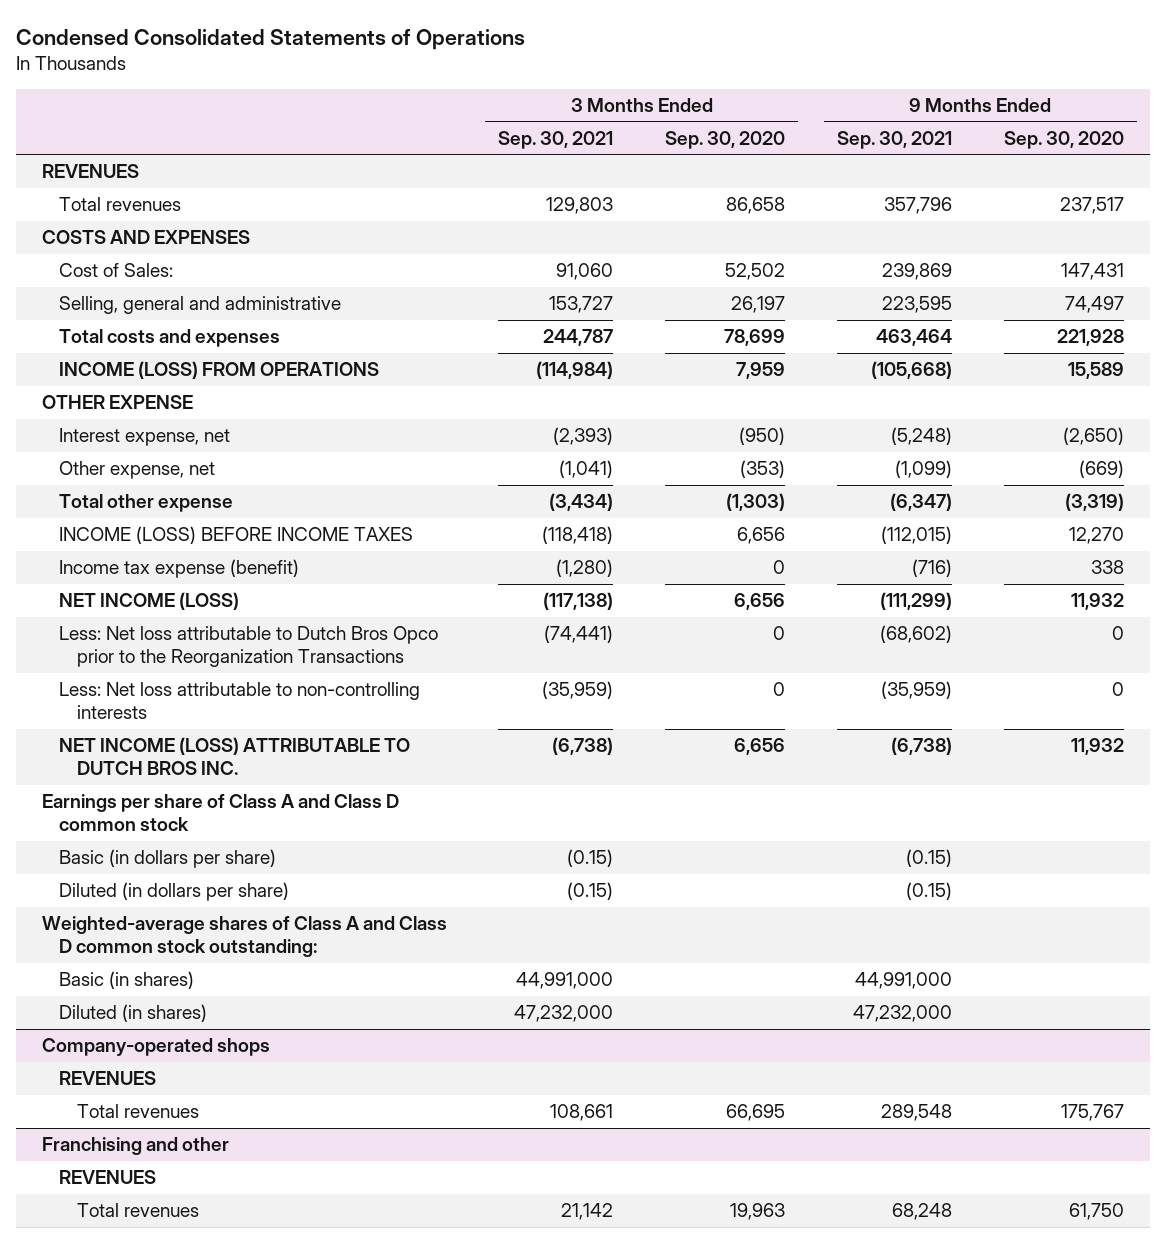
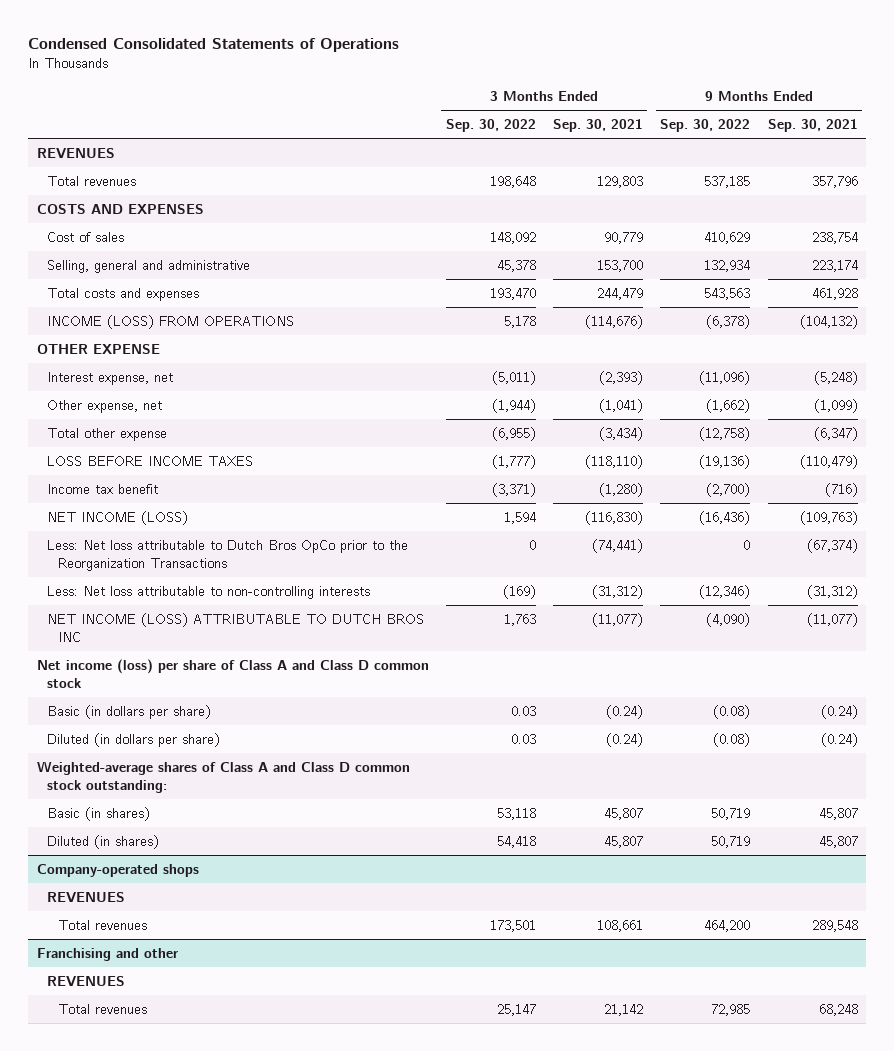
[665,130,786,149] Sep. 30, 2020 -> none
[1003,130,1124,149] Sep. 30, 2020 -> none
none -> [445,119,536,133] Sep. 30, 2022
none -> [660,119,751,133] Sep. 30, 2022
[59,263,174,278] Cost of Sales: -> [47,231,125,242] Cost of sales
[556,263,614,281] 91,060 -> [604,231,644,244] 90,779
[881,263,952,281] 239,869 -> [811,231,858,244] 238,754
[549,296,614,314] 153,727 -> [597,259,644,272] 153,700
[881,296,952,314] 223,595 -> [811,259,858,272] 223,174
[543,329,614,347] 244,787 -> [597,287,644,300] 244,479
[875,329,952,347] 463,464 -> [811,287,858,300] 461,928
[536,361,614,380] (114,984) -> [585,314,644,329] (114,676)
[870,361,952,380] (105,668) -> [799,314,858,329] (104,132)
[59,526,414,545] INCOME (LOSS) BEFORE INCOME TAXES -> [47,455,254,466] LOSS BEFORE INCOME TAXES
[542,526,614,545] (118,418) -> [585,454,644,469] (118,110)
[880,526,952,545] (112,015) -> [799,454,858,469] (110,479)
[59,559,300,579] Income tax expense (benefit) -> [47,483,159,494] Income tax benefit
[543,592,614,611] (117,138) -> [585,510,644,525] (116,830)
[879,592,952,611] (111,299) -> [799,510,858,525] (109,763)
[59,626,439,668] Less: Net loss attributable to Dutch Bros Opco prior to the Reorganization Transactions -> [47,539,409,571] Less: Net loss attributable to Dutch Bros OpCo prior to the Reorganization Transactions
[879,625,952,644] (68,602) -> [806,538,858,553] (67,374)
[542,681,614,700] (35,959) -> [592,584,644,599] (31,312)
[880,681,952,700] (35,959) -> [806,584,858,599] (31,312)
[59,737,411,776] NET INCOME (LOSS) ATTRIBUTABLE TO DUTCH BROS INC. -> [47,612,425,642] NET INCOME (LOSS) ATTRIBUTABLE TO DUTCH BROS INC
[552,737,614,756] (6,738) -> [592,612,644,627] (11,077)
[890,737,952,756] (6,738) -> [806,612,858,627] (11,077)
[41,794,399,832] Earnings per share of Class A and Class D common stock -> [36,658,429,688] Net income (loss) per share of Class A and Class D common stock
[567,849,614,868] (0.15) -> [606,704,644,719] (0.24)
[905,849,952,868] (0.15) -> [820,704,858,719] (0.24)
[567,882,614,901] (0.15) -> [606,732,644,747] (0.24)
[905,882,952,901] (0.15) -> [820,732,858,747] (0.24)
[516,972,614,990] 44,991,000 -> [604,807,644,820] 45,807
[854,972,952,990] 44,991,000 -> [818,807,858,820] 45,807
[514,1005,614,1023] 47,232,000 -> [604,835,644,848] 45,807
[852,1005,952,1023] 47,232,000 -> [818,835,858,848] 45,807

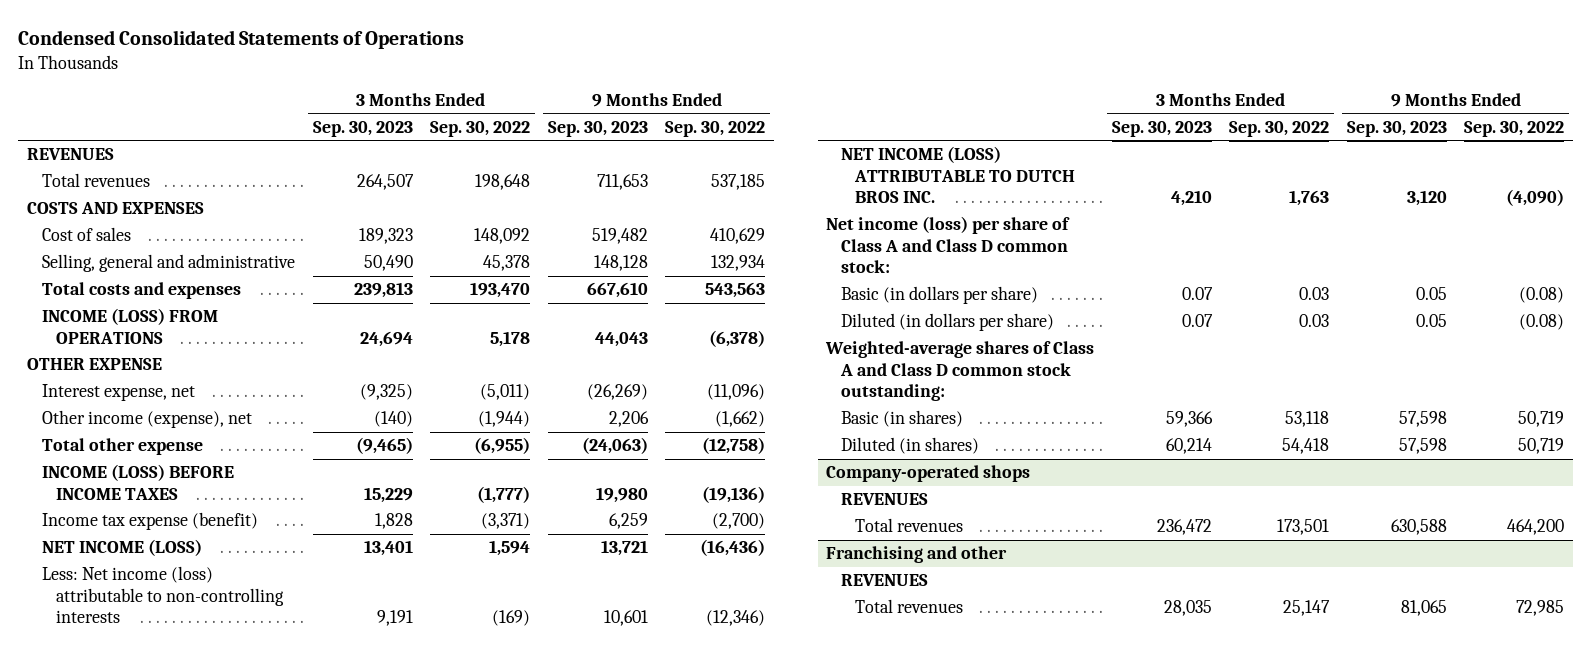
[553,119,644,133] Sep. 30, 2021 -> none
[767,119,858,133] Sep. 30, 2021 -> none
none -> [312,120,413,137] Sep. 30, 2023
none -> [547,120,648,137] Sep. 30, 2023
[47,399,163,413] Other expense, net -> [41,410,252,429] Other income (expense), net
[47,455,254,466] LOSS BEFORE INCOME TAXES -> [41,464,234,500] INCOME (LOSS) BEFORE INCOME TAXES
[47,483,159,494] Income tax benefit -> [41,512,258,531] Income tax expense (benefit)
[47,539,409,571] Less: Net loss attributable to Dutch Bros OpCo prior to the Reorganization Transactions -> none
[47,585,371,599] Less: Net loss attributable to non-controlling interests -> [41,566,284,624] Less: Net income (loss) attributable to non-controlling interests
[47,612,425,642] NET INCOME (LOSS) ATTRIBUTABLE TO DUTCH BROS INC -> [840,146,1075,204] NET INCOME (LOSS) ATTRIBUTABLE TO DUTCH BROS INC.
[36,658,429,688] Net income (loss) per share of Class A and Class D common stock -> [826,216,1071,274] Net income (loss) per share of Class A and Class D common stock:

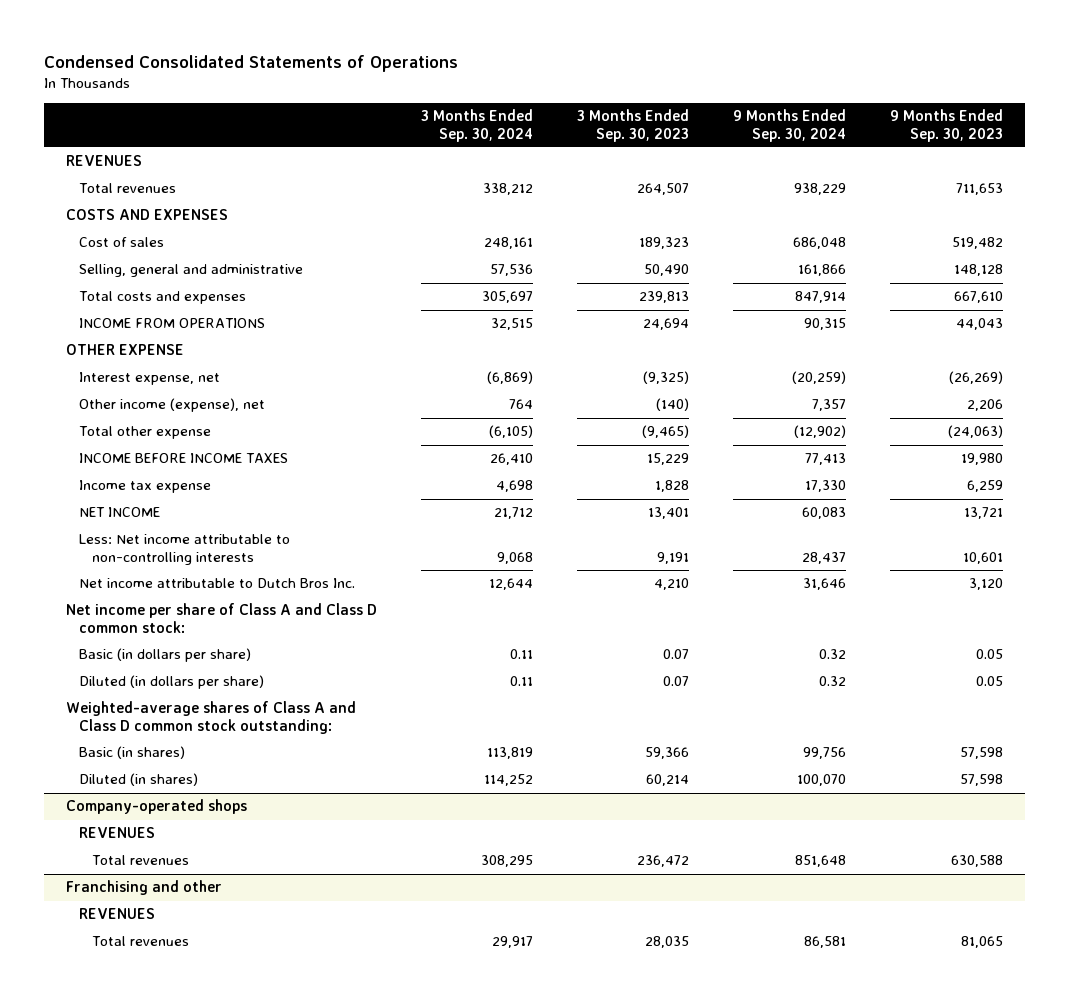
[430,120,531,137] Sep. 30, 2022 -> none
[665,120,766,137] Sep. 30, 2022 -> none
none -> [421,109,534,142] 3 Months Ended Sep. 30, 2024
none -> [733,109,847,142] 9 Months Ended Sep. 30, 2024
[41,308,218,344] INCOME (LOSS) FROM OPERATIONS -> [79,318,266,329] INCOME FROM OPERATIONS
[41,464,234,500] INCOME (LOSS) BEFORE INCOME TAXES -> [79,453,289,464] INCOME BEFORE INCOME TAXES
[41,512,258,531] Income tax expense (benefit) -> [79,480,212,494] Income tax expense
[41,539,202,557] NET INCOME (LOSS) -> [79,507,161,518] NET INCOME
[41,566,284,624] Less: Net income (loss) attributable to non-controlling interests -> [79,534,291,565] Less: Net income attributable to non-controlling interests
[840,146,1075,204] NET INCOME (LOSS) ATTRIBUTABLE TO DUTCH BROS INC. -> [79,578,356,589] Net income attributable to Dutch Bros Inc.
[826,216,1071,274] Net income (loss) per share of Class A and Class D common stock: -> [66,603,378,633] Net income per share of Class A and Class D common stock:

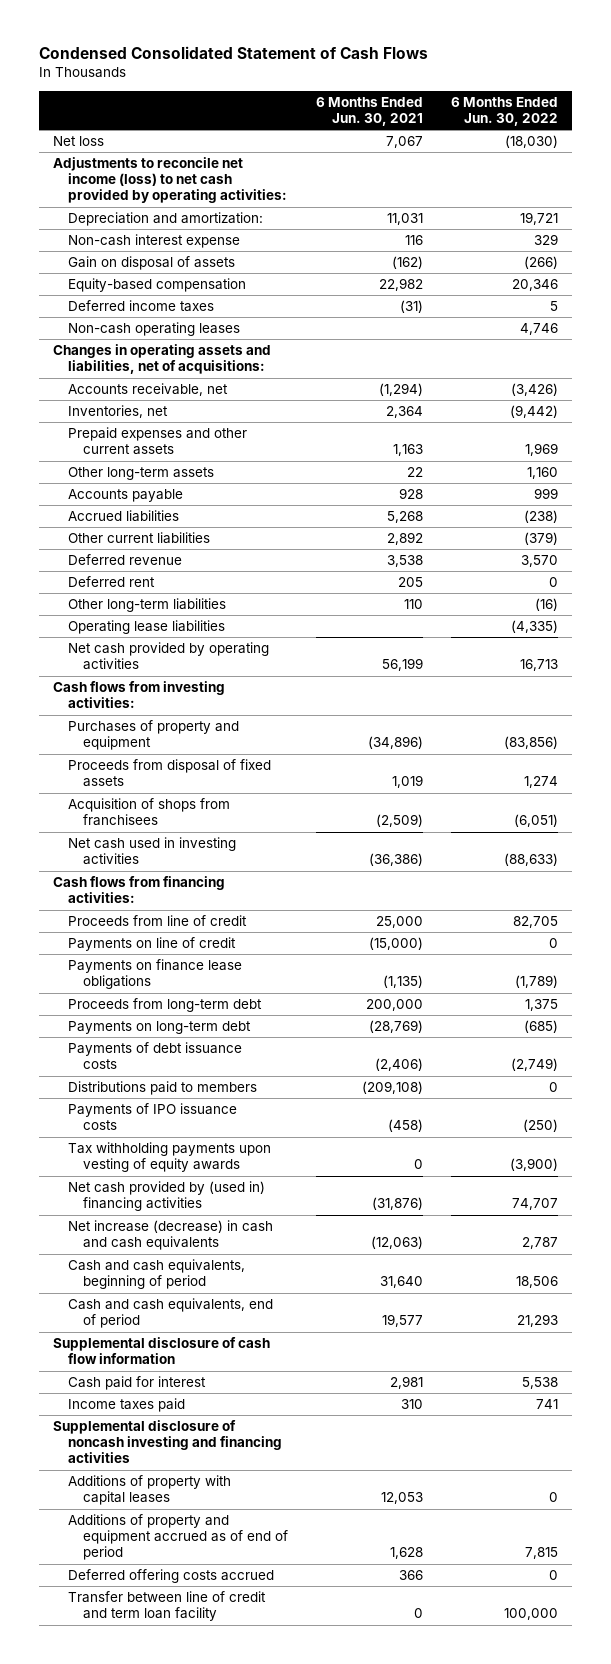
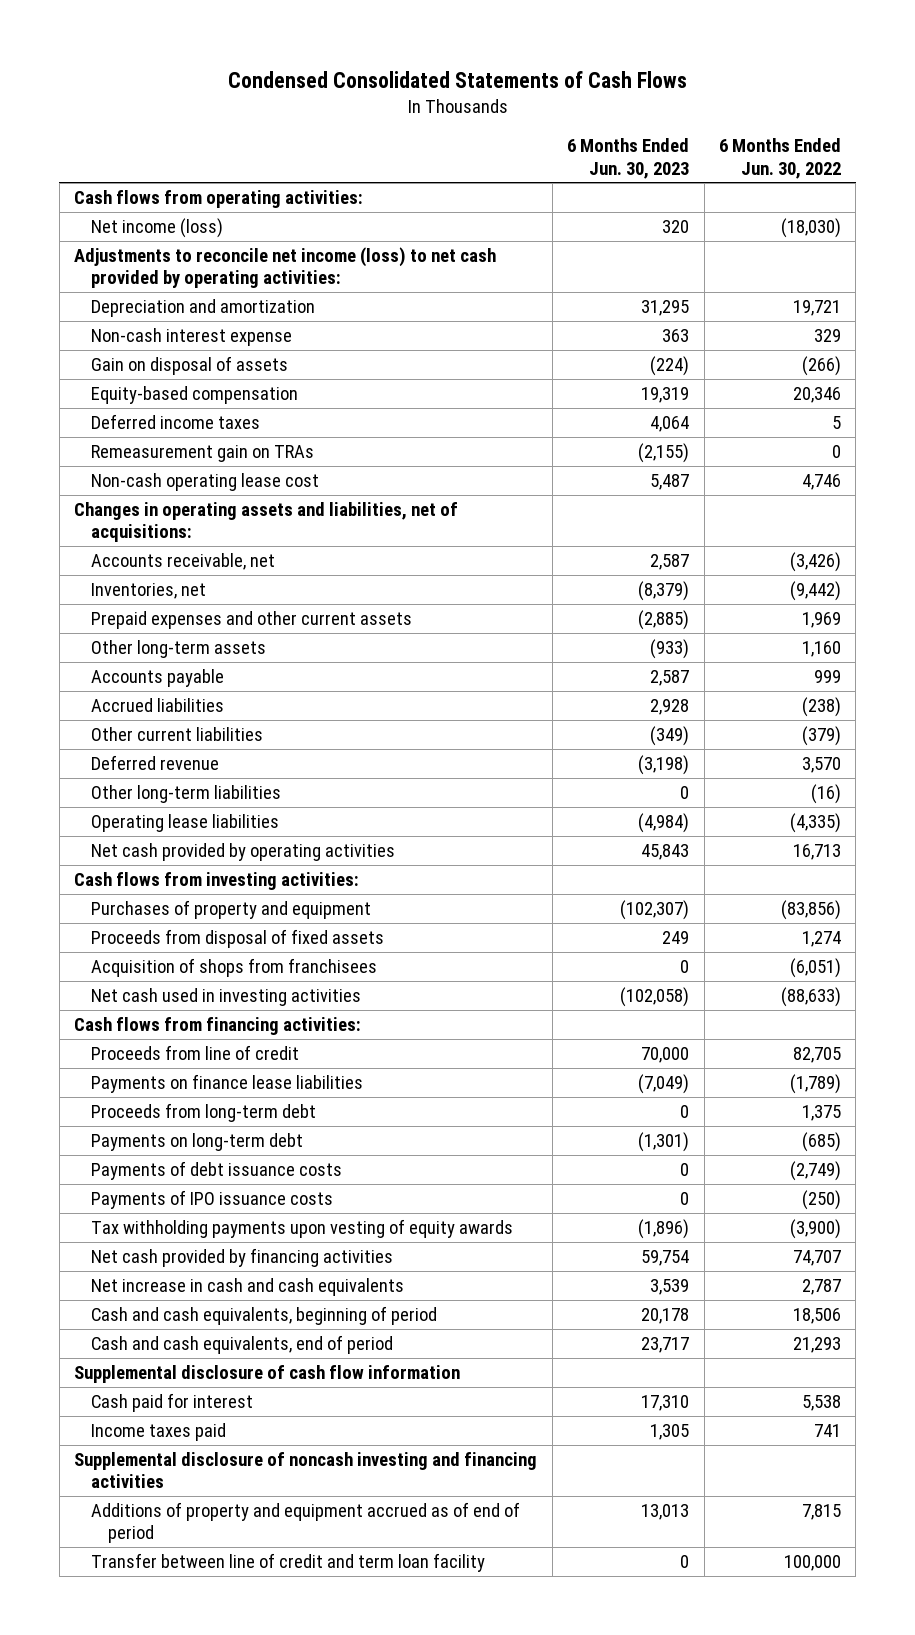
[38,46,428,60] Condensed Consolidated Statement of Cash Flows -> [227,71,687,89] Condensed Consolidated Statements of Cash Flows
[315,96,423,127] 6 Months Ended Jun. 30, 2021 -> none
none -> [567,138,690,179] 6 Months Ended Jun. 30, 2023
none -> [74,189,364,208] Cash flows from operating activities:
[52,136,104,147] Net loss -> [91,217,224,238] Net income (loss)
[67,212,263,227] Depreciation and amortization: -> [91,298,316,317] Depreciation and amortization
none -> [91,444,315,462] Remeasurement gain on TRAs
[67,322,240,337] Non-cash operating leases -> [91,472,320,491] Non-cash operating lease cost
[67,576,155,588] Deferred rent -> none
[67,937,236,952] Payments on line of credit -> none
[67,959,242,990] Payments on finance lease obligations -> [91,1073,364,1093] Payments on finance lease liabilities
[67,1081,257,1096] Distributions paid to members -> none
[67,1181,265,1212] Net cash provided by (used in) financing activities -> [91,1247,394,1267] Net cash provided by financing activities
[67,1220,273,1251] Net increase (decrease) in cash and cash equivalents -> [91,1277,405,1296] Net increase in cash and cash equivalents
[67,1475,231,1506] Additions of property with capital leases -> none
[67,1569,274,1584] Deferred offering costs accrued -> none

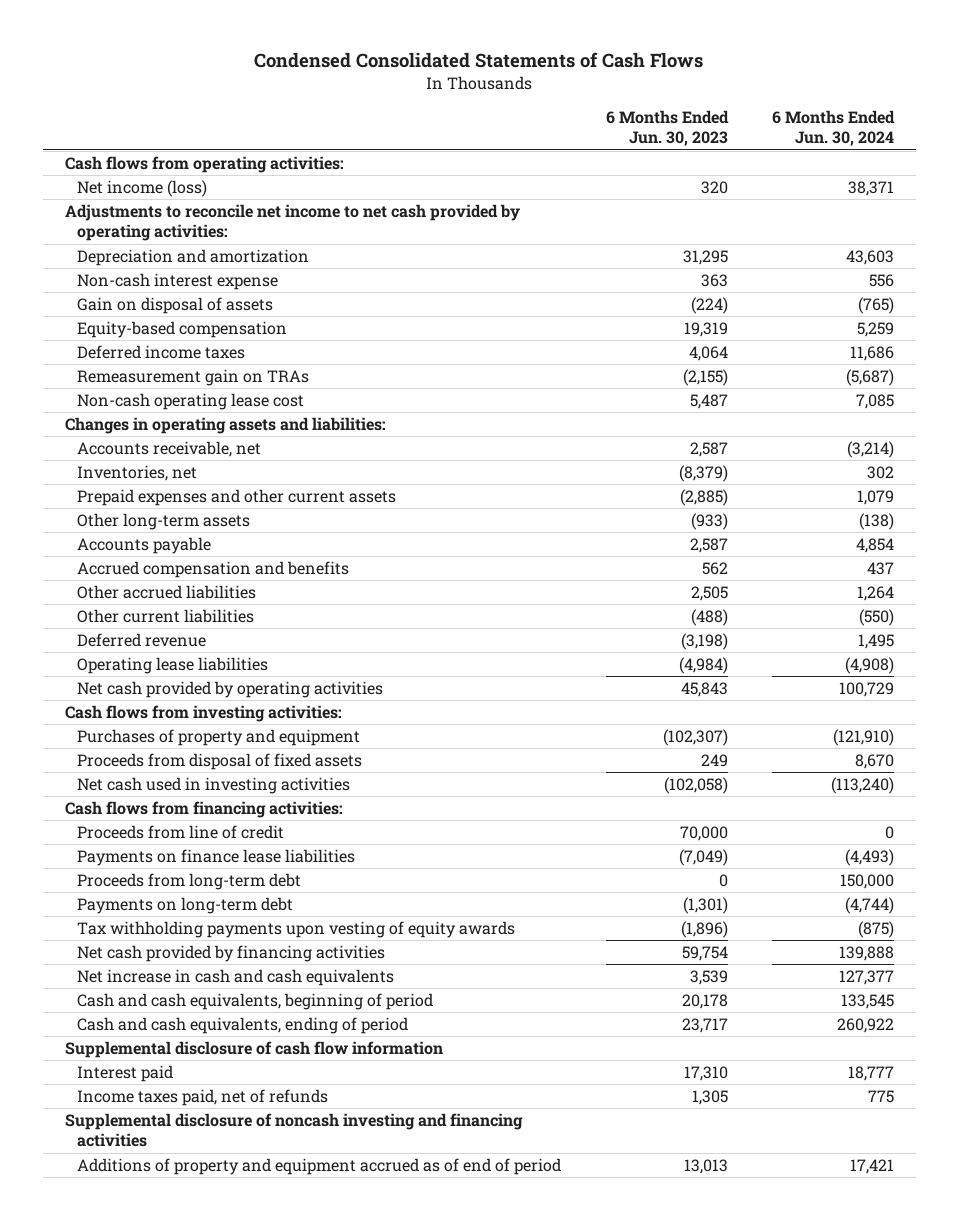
[719,138,842,179] 6 Months Ended Jun. 30, 2022 -> none
none -> [771,109,895,147] 6 Months Ended Jun. 30, 2024
[74,246,497,289] Adjustments to reconcile net income (loss) to net cash provided by operating activities: -> [64,203,520,242] Adjustments to reconcile net income to net cash provided by operating activities:
[74,501,459,543] Changes in operating assets and liabilities, net of acquisitions: -> [64,416,386,434] Changes in operating assets and liabilities:
none -> [77,560,350,578] Accrued compensation and benefits
[91,697,225,712] Accrued liabilities -> [77,584,257,599] Other accrued liabilities
[650,698,690,715] 2,928 -> [690,585,728,601] 2,505
[650,725,690,746] (349) -> [690,608,728,626] (488)
[91,784,282,803] Other long-term liabilities -> none
[91,957,378,977] Acquisition of shops from franchisees -> none
[91,1160,343,1180] Payments of debt issuance costs -> none
[91,1189,334,1209] Payments of IPO issuance costs -> none
[91,1334,394,1354] Cash and cash equivalents, end of period -> [77,1016,409,1034] Cash and cash equivalents, ending of period
[91,1392,254,1412] Cash paid for interest -> [77,1064,174,1082] Interest paid
[91,1422,227,1441] Income taxes paid -> [77,1088,329,1106] Income taxes paid, net of refunds
[91,1552,486,1572] Transfer between line of credit and term loan facility -> none

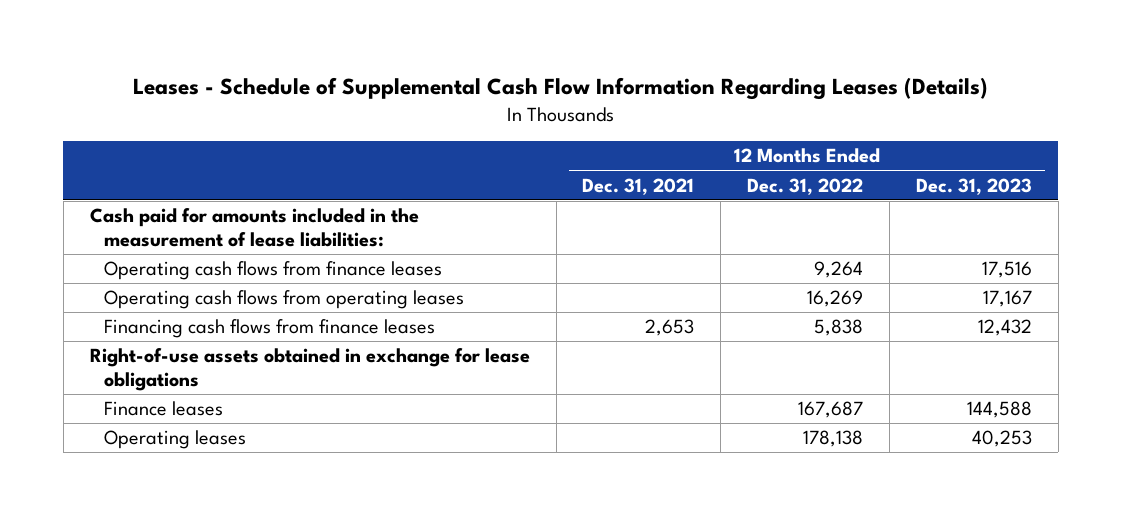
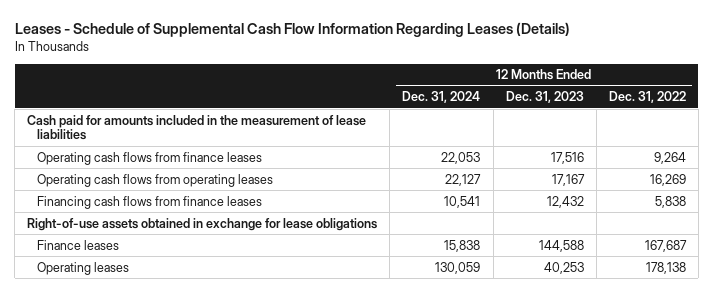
[582,177,695,195] Dec. 31, 2021 -> none
none -> [402,91,481,104] Dec. 31, 2024
[89,208,419,248] Cash paid for amounts included in the measurement of lease liabilities: -> [27,114,367,141] Cash paid for amounts included in the measurement of lease liabilities

